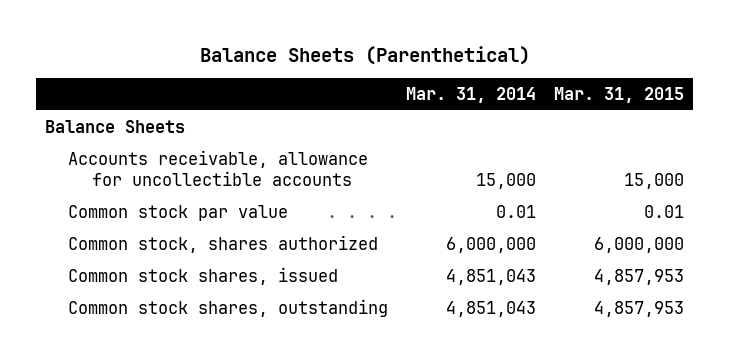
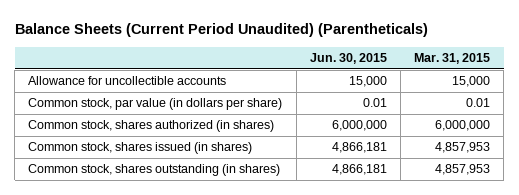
[199,45,530,65] Balance Sheets (Parenthetical) -> [14,23,428,38] Balance Sheets (Current Period Unaudited) (Parentheticals)
[406,87,537,104] Mar. 31, 2014 -> none
none -> [309,52,387,64] Jun. 30, 2015
[45,119,186,133] Balance Sheets -> none
[68,149,369,187] Accounts receivable, allowance for uncollectible accounts -> [28,76,227,86] Allowance for uncollectible accounts
[68,204,289,221] Common stock par value -> [28,98,283,111] Common stock, par value (in dollars per share)
[68,234,379,253] Common stock, shares authorized -> [28,120,275,133] Common stock, shares authorized (in shares)
[68,266,339,285] Common stock shares, issued -> [28,142,253,155] Common stock, shares issued (in shares)
[68,298,389,317] Common stock shares, outstanding -> [28,164,281,177] Common stock, shares outstanding (in shares)

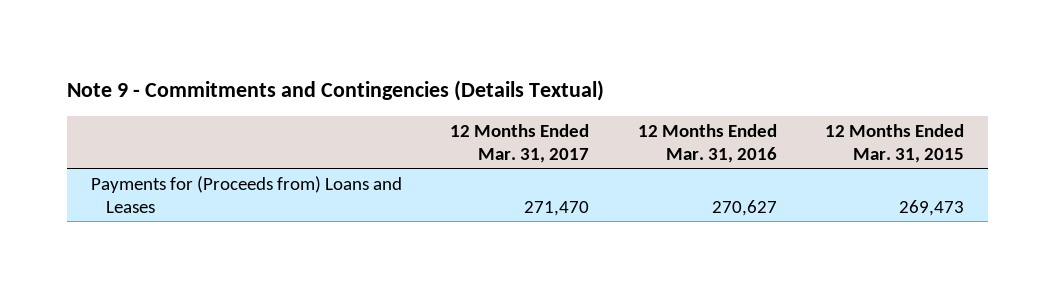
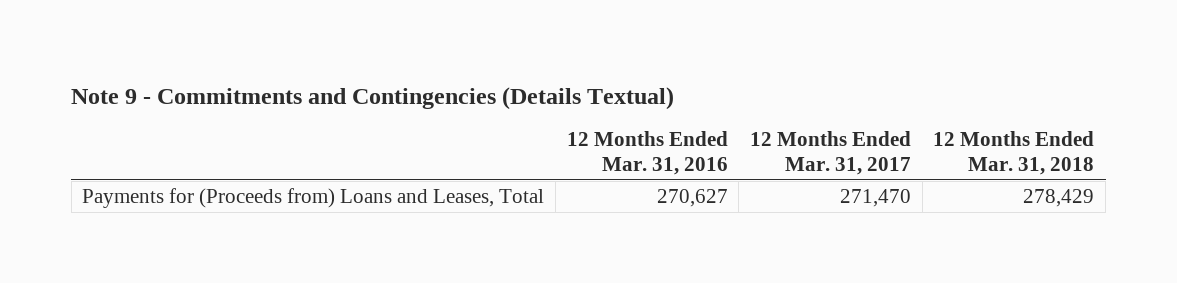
[825,123,965,163] 12 Months Ended Mar. 31, 2015 -> none
none -> [933,131,1095,176] 12 Months Ended Mar. 31, 2018
[90,176,402,213] Payments for (Proceeds from) Loans and Leases -> [82,188,545,209] Payments for (Proceeds from) Loans and Leases, Total

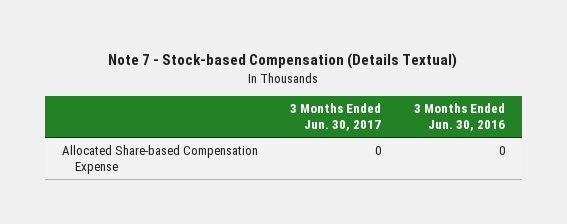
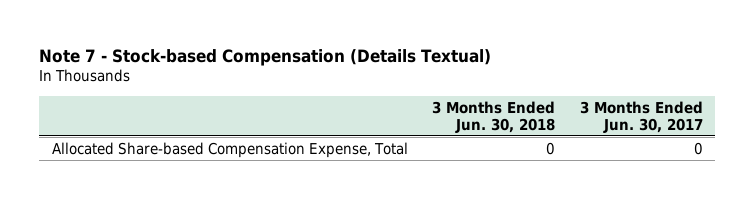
[414,103,506,132] 3 Months Ended Jun. 30, 2016 -> none
none -> [432,100,556,133] 3 Months Ended Jun. 30, 2018
[61,145,258,175] Allocated Share-based Compensation Expense -> [51,141,408,158] Allocated Share-based Compensation Expense, Total

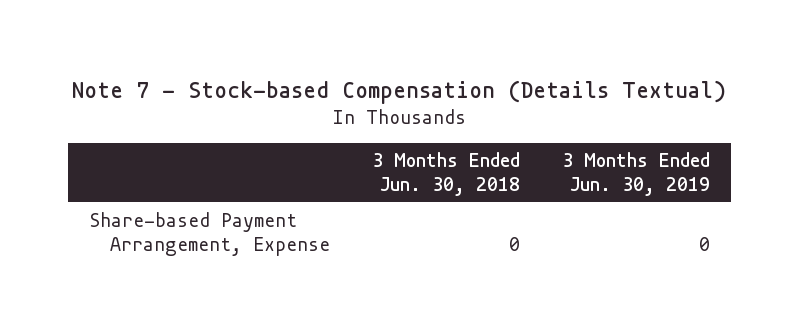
[580,100,704,133] 3 Months Ended Jun. 30, 2017 -> none
none -> [562,152,711,197] 3 Months Ended Jun. 30, 2019
[51,141,408,158] Allocated Share-based Compensation Expense, Total -> [88,211,331,256] Share-based Payment Arrangement, Expense

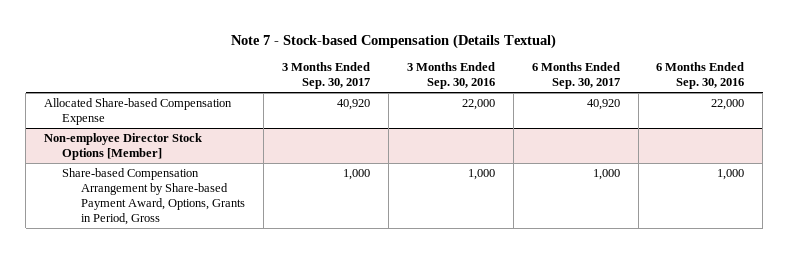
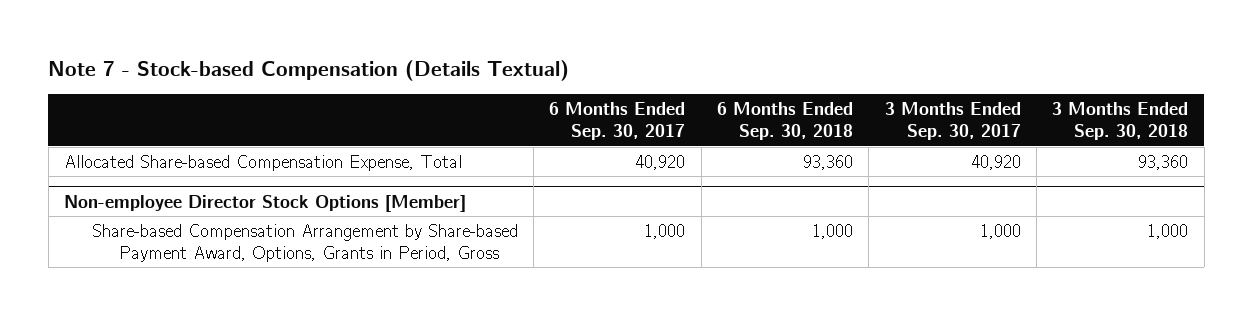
[406,62,495,90] 3 Months Ended Sep. 30, 2016 -> none
[656,62,745,90] 6 Months Ended Sep. 30, 2016 -> none
none -> [717,102,854,141] 6 Months Ended Sep. 30, 2018
none -> [1052,102,1189,141] 3 Months Ended Sep. 30, 2018
[44,98,233,125] Allocated Share-based Compensation Expense -> [64,154,463,171] Allocated Share-based Compensation Expense, Total

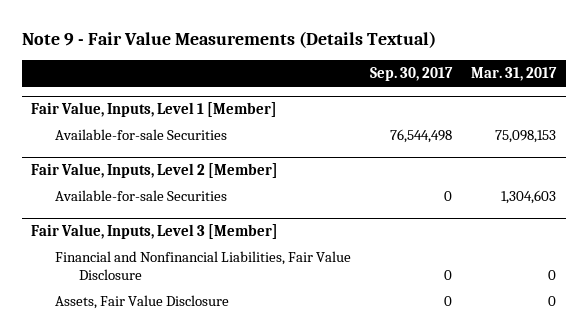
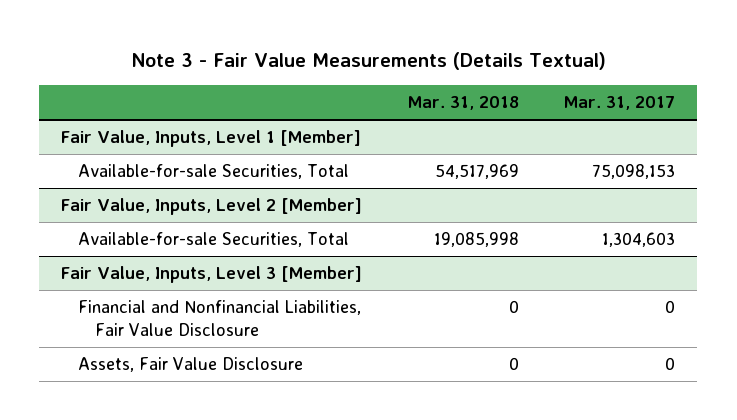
[21,31,436,49] Note 9 - Fair Value Measurements (Details Textual) -> [131,52,607,71] Note 3 - Fair Value Measurements (Details Textual)
[370,67,454,82] Sep. 30, 2017 -> none
none -> [406,96,519,111] Mar. 31, 2018
[55,129,228,141] Available-for-sale Securities -> [78,164,350,180] Available-for-sale Securities, Total
[55,190,228,202] Available-for-sale Securities -> [78,232,350,248] Available-for-sale Securities, Total

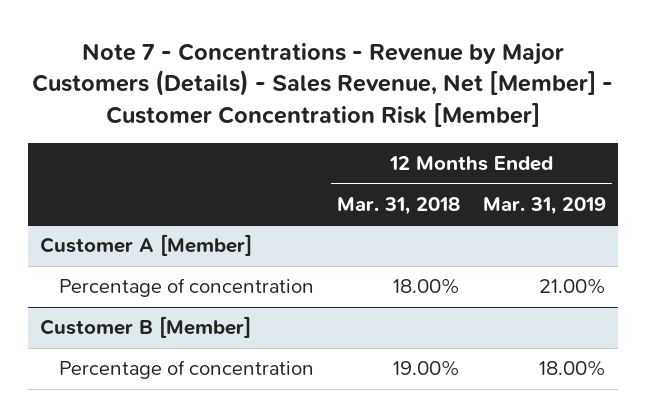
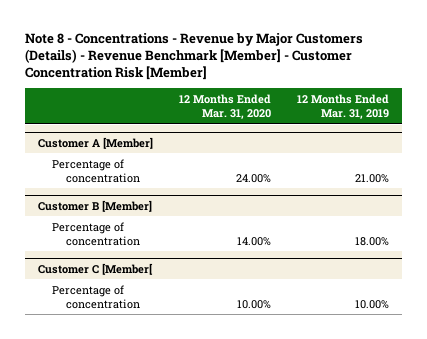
[32,42,614,127] Note 7 - Concentrations - Revenue by Major Customers (Details) - Sales Revenue, Net [Member] - Customer Concentration Risk [Member] -> [25,32,364,81] Note 8 - Concentrations - Revenue by Major Customers (Details) - Revenue Benchmark [Member] - Customer Concentration Risk [Member]
[336,196,460,215] Mar. 31, 2018 -> none
none -> [179,94,272,120] 12 Months Ended Mar. 31, 2020
none -> [38,262,154,275] Customer C [Member[
none -> [51,284,140,309] Percentage of concentration

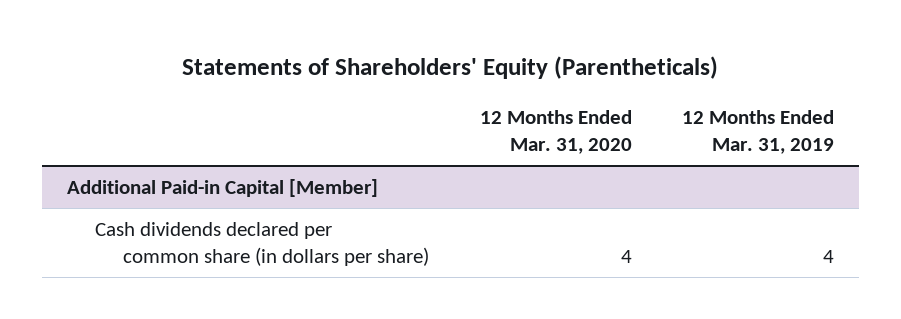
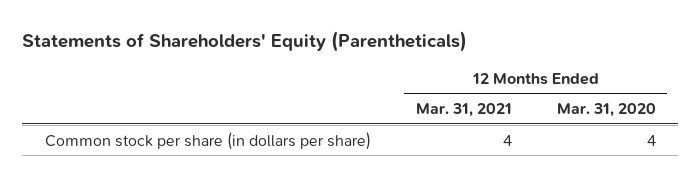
[681,109,834,155] 12 Months Ended Mar. 31, 2019 -> none
none -> [415,103,512,118] Mar. 31, 2021
[67,178,379,197] Additional Paid-in Capital [Member] -> none
[95,221,430,267] Cash dividends declared per common share (in dollars per share) -> [44,131,371,150] Common stock per share (in dollars per share)

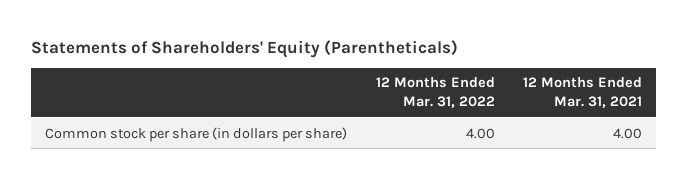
[556,103,656,118] Mar. 31, 2020 -> none
none -> [375,77,495,109] 12 Months Ended Mar. 31, 2022
[502,134,512,146] 4 -> [613,127,643,139] 4.00

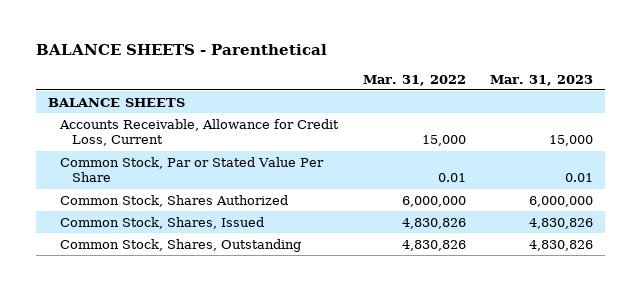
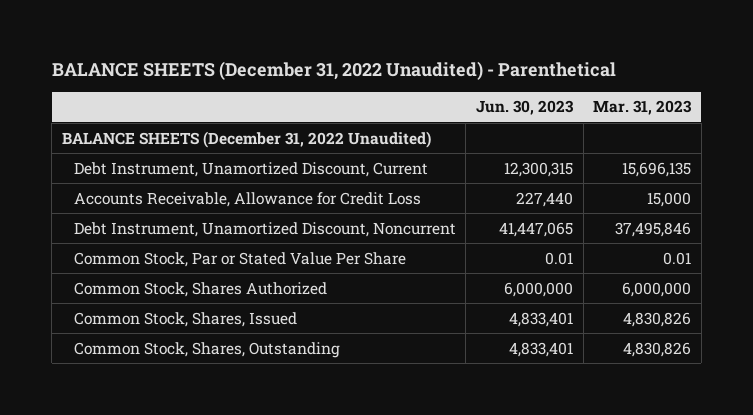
[35,44,327,56] BALANCE SHEETS - Parenthetical -> [51,61,616,81] BALANCE SHEETS (December 31, 2022 Unaudited) - Parenthetical
[362,74,466,86] Mar. 31, 2022 -> none
none -> [476,100,575,116] Jun. 30, 2023
[47,97,185,107] BALANCE SHEETS -> [62,130,432,148] BALANCE SHEETS (December 31, 2022 Unaudited)
none -> [73,161,428,177] Debt Instrument, Unamortized Discount, Current
[59,118,340,147] Accounts Receivable, Allowance for Credit Loss, Current -> [73,191,421,207] Accounts Receivable, Allowance for Credit Loss
none -> [73,221,456,237] Debt Instrument, Unamortized Discount, Noncurrent

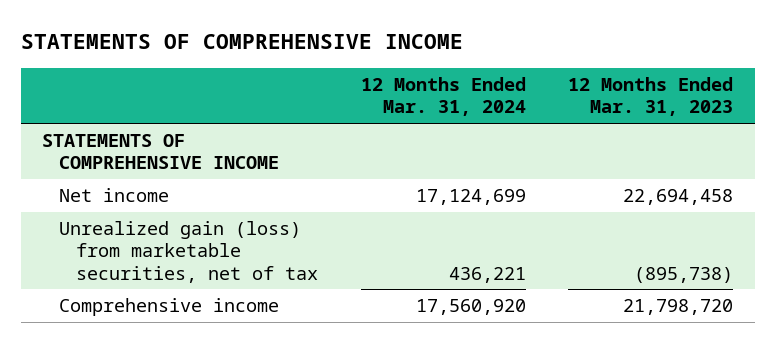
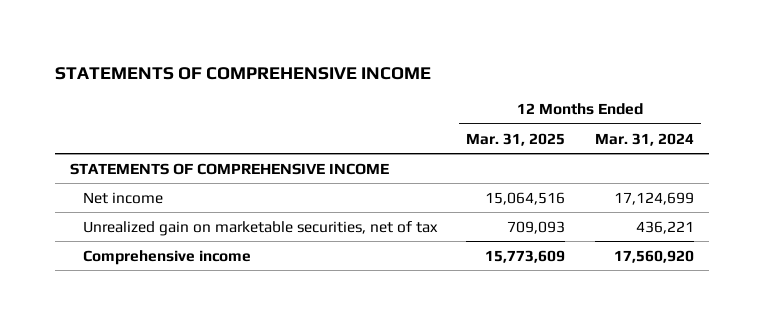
[568,77,734,117] 12 Months Ended Mar. 31, 2023 -> none
none -> [466,132,566,146] Mar. 31, 2025
[59,221,319,283] Unrealized gain (loss) from marketable securities, net of tax -> [82,220,438,236] Unrealized gain on marketable securities, net of tax

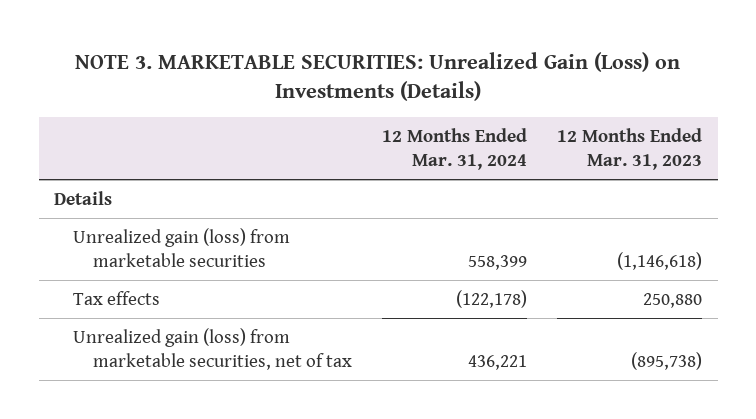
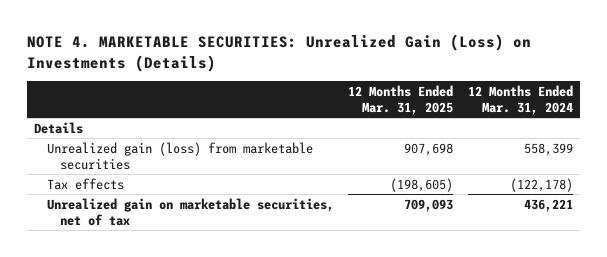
[75,51,681,102] NOTE 3. MARKETABLE SECURITIES: Unrealized Gain (Loss) on Investments (Details) -> [26,34,531,72] NOTE 4. MARKETABLE SECURITIES: Unrealized Gain (Loss) on Investments (Details)
[557,128,703,171] 12 Months Ended Mar. 31, 2023 -> none
none -> [348,84,454,115] 12 Months Ended Mar. 31, 2025
[73,328,352,370] Unrealized gain (loss) from marketable securities, net of tax -> [46,197,334,226] Unrealized gain on marketable securities, net of tax

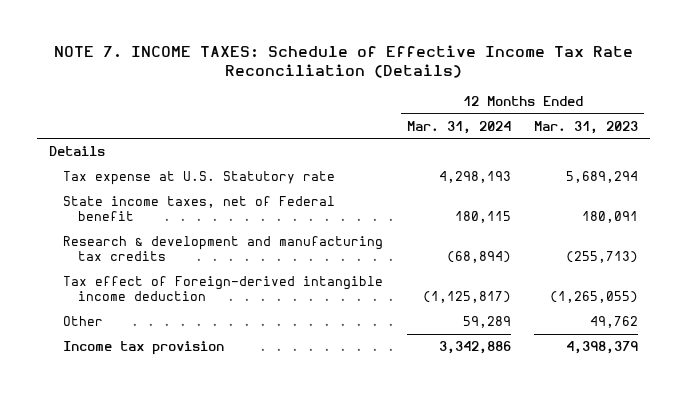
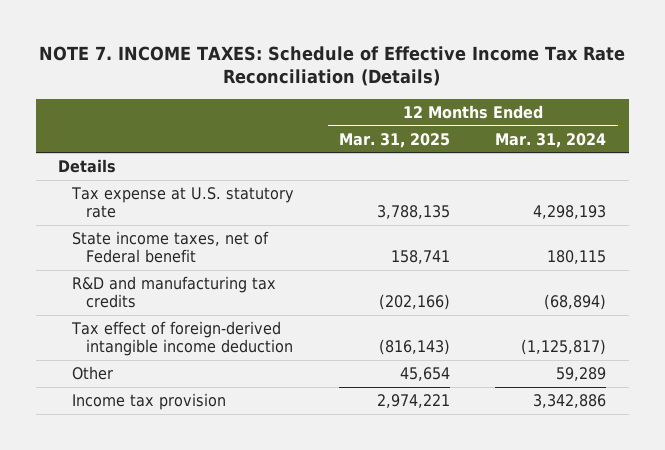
[534,120,639,134] Mar. 31, 2023 -> none
none -> [339,132,451,148] Mar. 31, 2025
[63,171,336,186] Tax expense at U.S. Statutory rate -> [71,187,295,218] Tax expense at U.S. statutory rate
[63,236,384,262] Research & development and manufacturing tax credits -> [72,276,277,308] R&D and manufacturing tax credits
[63,276,384,302] Tax effect of Foreign-derived intangible income deduction -> [71,321,293,356] Tax effect of foreign-derived intangible income deduction

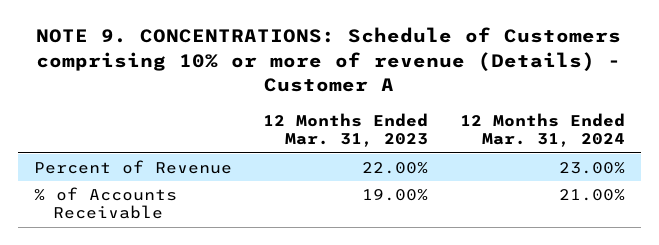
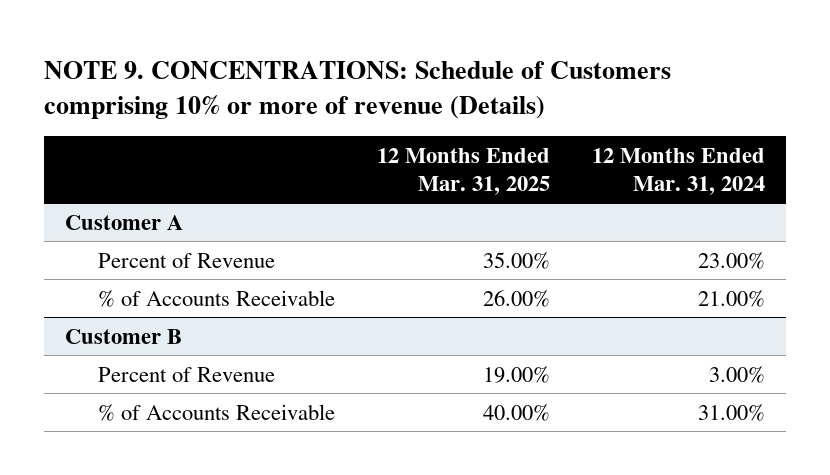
[36,27,622,93] NOTE 9. CONCENTRATIONS: Schedule of Customers comprising 10% or more of revenue (Details) - Customer A -> [43,60,671,119] NOTE 9. CONCENTRATIONS: Schedule of Customers comprising 10% or more of revenue (Details)
[263,113,429,148] 12 Months Ended Mar. 31, 2023 -> none
none -> [376,147,550,195] 12 Months Ended Mar. 31, 2025
none -> [64,214,183,230] Customer A
none -> [64,328,182,344] Customer B
none -> [97,366,275,382] Percent of Revenue
none -> [97,403,335,421] % of Accounts Receivable

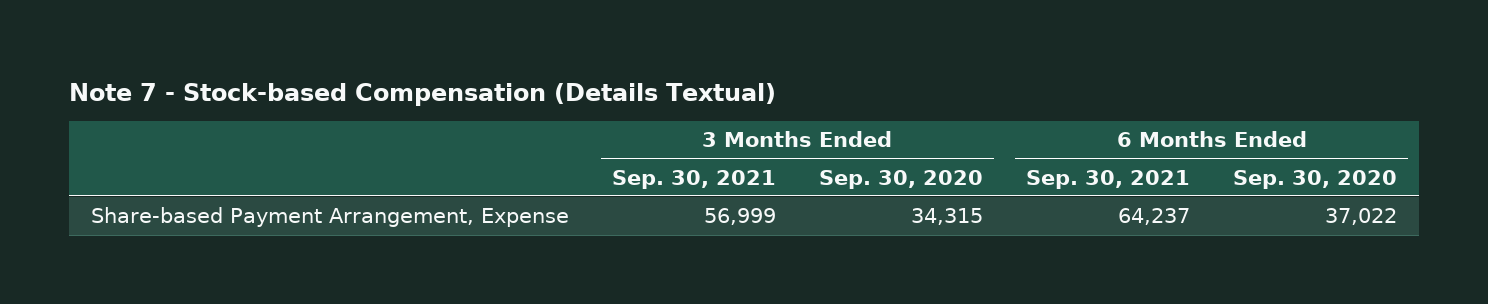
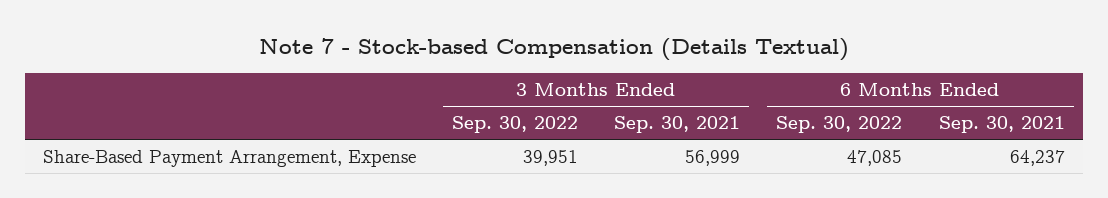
[818,169,983,189] Sep. 30, 2020 -> none
[1233,169,1398,189] Sep. 30, 2020 -> none
none -> [452,116,579,134] Sep. 30, 2022
none -> [776,116,903,134] Sep. 30, 2022
[90,207,569,228] Share-based Payment Arrangement, Expense -> [43,150,417,168] Share-Based Payment Arrangement, Expense

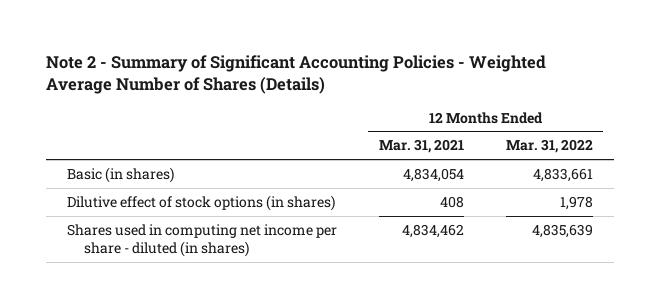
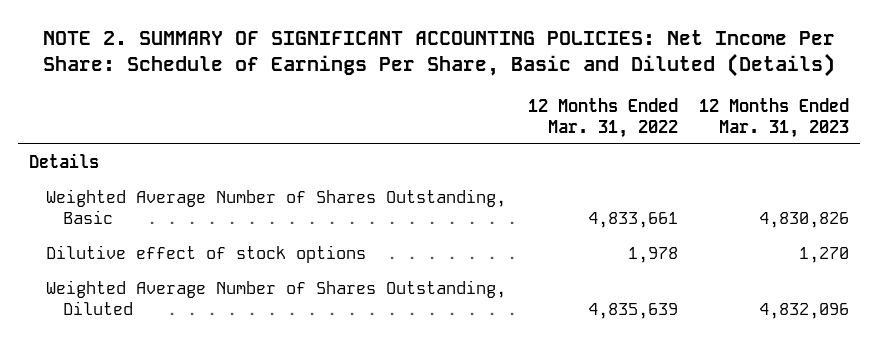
[45,54,546,94] Note 2 - Summary of Significant Accounting Policies - Weighted Average Number of Shares (Details) -> [43,29,836,78] NOTE 2. SUMMARY OF SIGNIFICANT ACCOUNTING POLICIES: Net Income Per Share: Schedule of Earnings Per Share, Basic and Diluted (Details)
[378,139,464,154] Mar. 31, 2021 -> none
none -> [699,97,850,138] 12 Months Ended Mar. 31, 2023
none -> [29,153,100,169] Details
[66,166,174,183] Basic (in shares) -> [46,189,507,225] Weighted Average Number of Shares Outstanding, Basic
[66,194,335,211] Dilutive effect of stock options (in shares) -> [46,245,367,264] Dilutive effect of stock options
[66,223,337,258] Shares used in computing net income per share - diluted (in shares) -> [46,280,507,316] Weighted Average Number of Shares Outstanding, Diluted

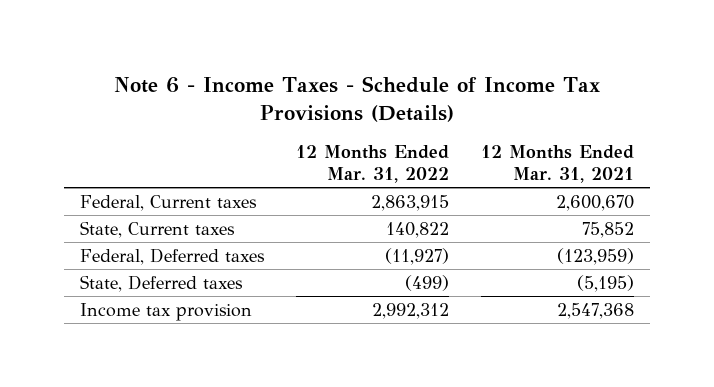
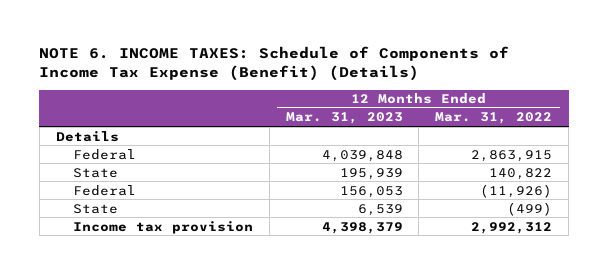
[113,75,600,123] Note 6 - Income Taxes - Schedule of Income Tax Provisions (Details) -> [39,46,510,82] NOTE 6. INCOME TAXES: Schedule of Components of Income Tax Expense (Benefit) (Details)
[480,144,634,183] 12 Months Ended Mar. 31, 2021 -> none
none -> [285,112,403,125] Mar. 31, 2023
none -> [55,130,119,142] Details
[79,194,257,211] Federal, Current taxes -> [72,148,136,160] Federal
[79,220,235,238] State, Current taxes -> [72,167,118,178] State
[79,247,265,265] Federal, Deferred taxes -> [72,184,136,196] Federal
[384,247,449,265] (11,927) -> [480,183,553,198] (11,926)
[79,274,243,292] State, Deferred taxes -> [72,203,118,214] State

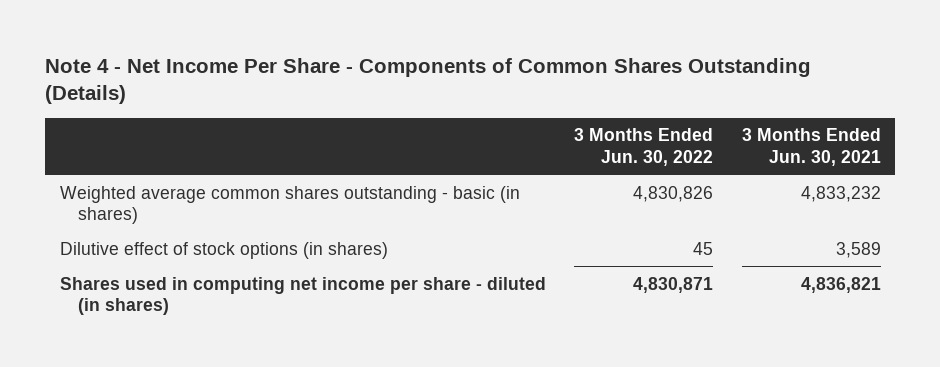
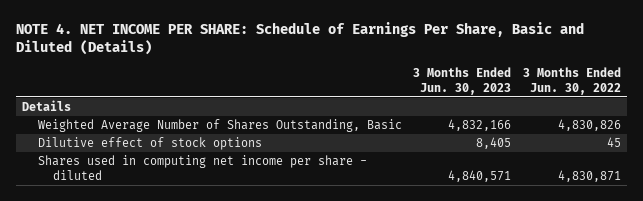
[45,57,812,105] Note 4 - Net Income Per Share - Components of Common Shares Outstanding (Details) -> [15,22,584,56] NOTE 4. NET INCOME PER SHARE: Schedule of Earnings Per Share, Basic and Diluted (Details)
[741,128,881,166] 3 Months Ended Jun. 30, 2021 -> none
none -> [413,66,512,95] 3 Months Ended Jun. 30, 2023
none -> [21,99,71,111] Details
[59,185,520,224] Weighted average common shares outstanding - basic (in shares) -> [37,118,402,132] Weighted Average Number of Shares Outstanding, Basic
[59,241,388,259] Dilutive effect of stock options (in shares) -> [37,136,262,150] Dilutive effect of stock options
[59,276,546,315] Shares used in computing net income per share - diluted (in shares) -> [37,154,367,180] Shares used in computing net income per share - diluted

